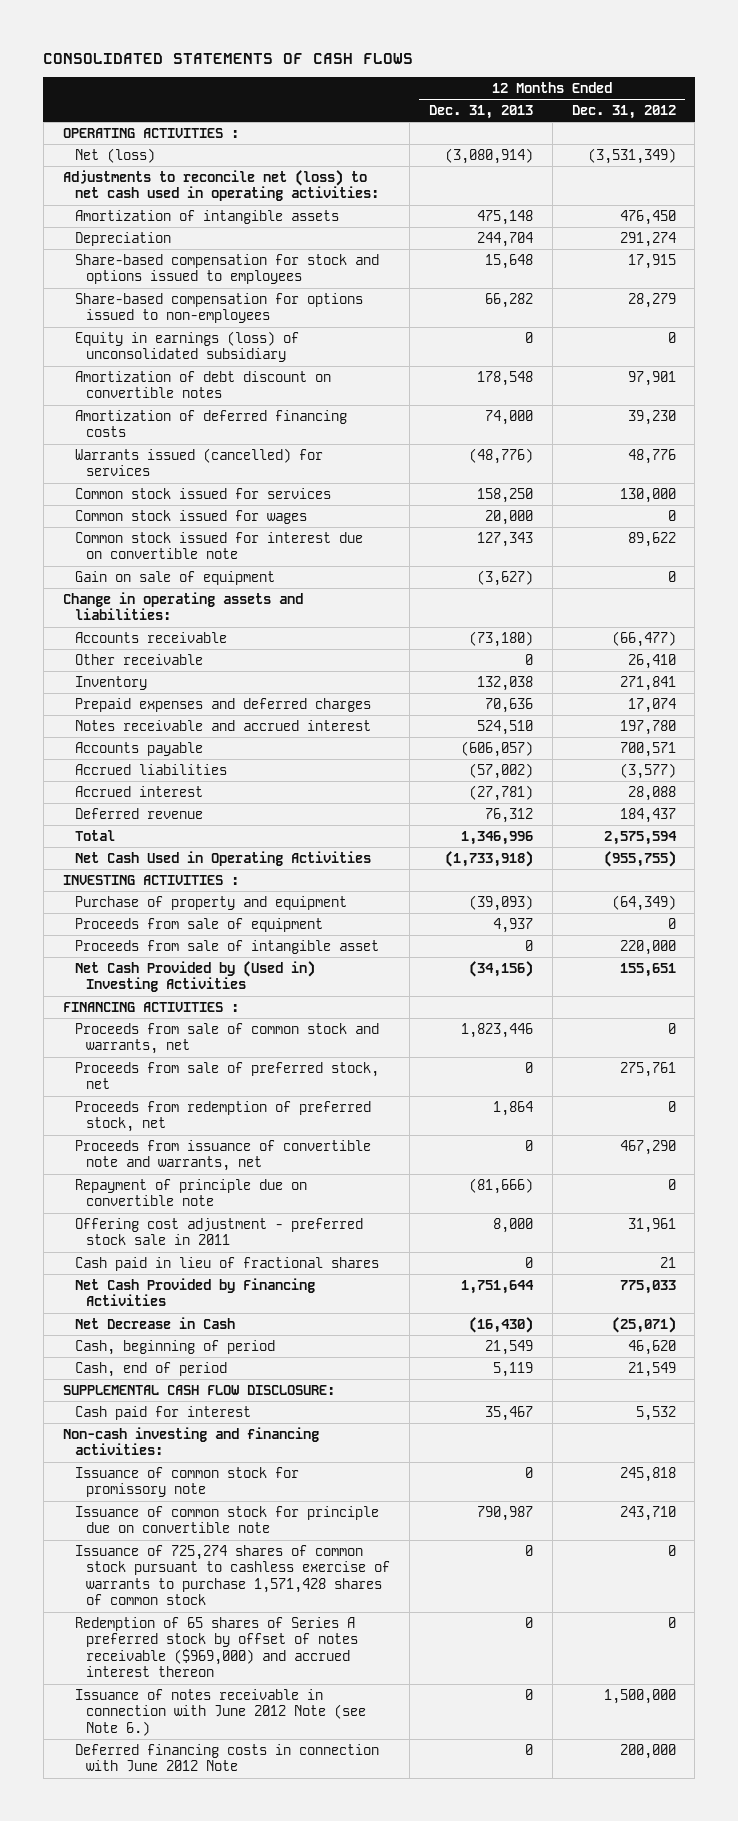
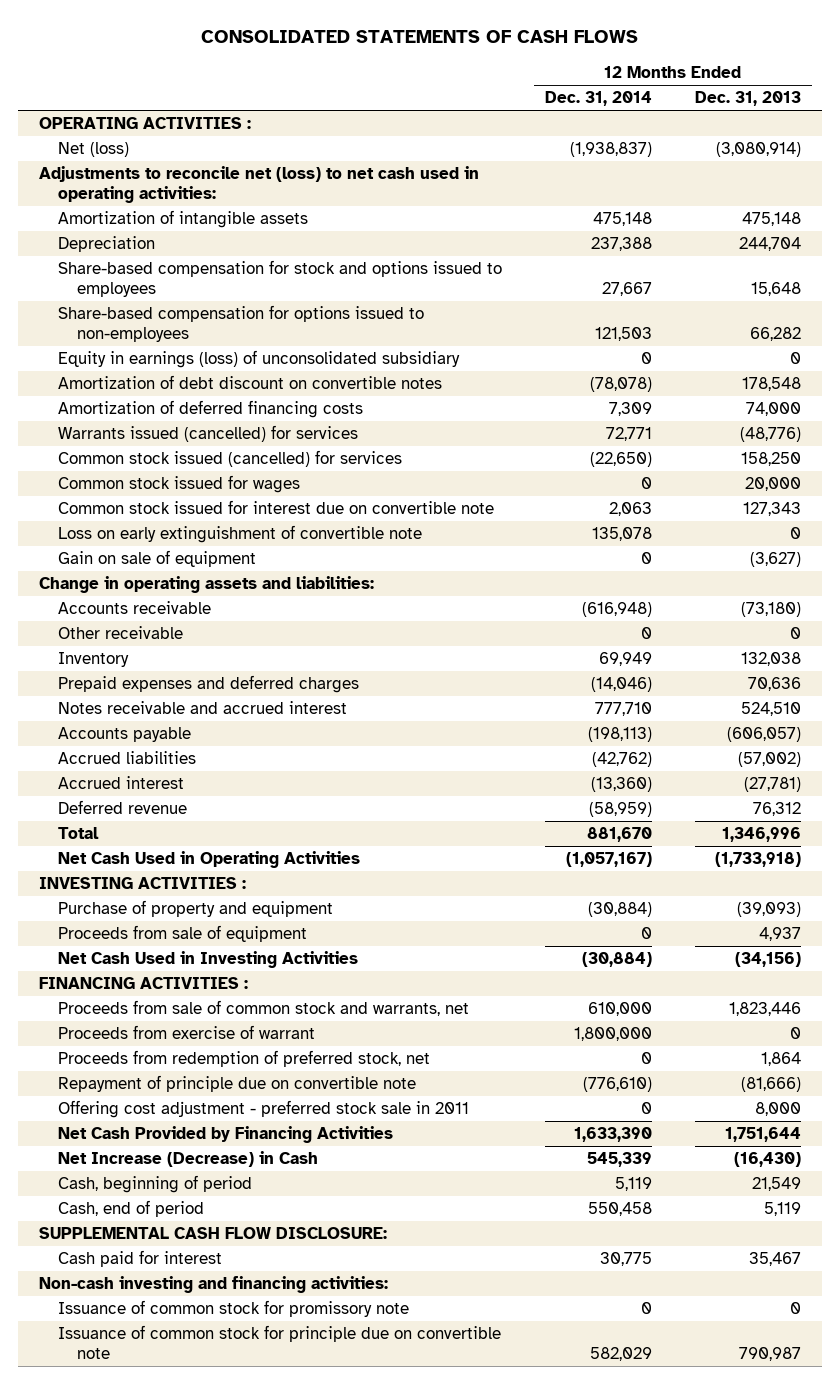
[571,104,676,119] Dec. 31, 2012 -> none
none -> [545,91,653,107] Dec. 31, 2014
[74,487,331,499] Common stock issued for services -> [58,450,403,468] Common stock issued (cancelled) for services
none -> [58,525,423,544] Loss on early extinguishment of convertible note
[74,939,379,954] Proceeds from sale of intangible asset -> none
[74,960,315,993] Net Cash Provided by (Used in) Investing Activities -> [58,951,359,969] Net Cash Used in Investing Activities
[74,1061,379,1090] Proceeds from sale of preferred stock, net -> none
none -> [58,1025,316,1040] Proceeds from exercise of warrant
[74,1139,371,1172] Proceeds from issuance of convertible note and warrants, net -> none
[74,1256,379,1271] Cash paid in lieu of fractional shares -> none
[74,1316,235,1329] Net Decrease in Cash -> [58,1151,319,1168] Net Increase (Decrease) in Cash
[74,1544,391,1606] Issuance of 725,274 shares of common stock pursuant to cashless exercise of warrants to purchase 1,571,428 shares of common stock -> none
[74,1616,359,1678] Redemption of 65 shares of Series A preferred stock by offset of notes receivable ($969,000) and accrued interest thereon -> none
[74,1688,367,1736] Issuance of notes receivable in connection with June 2012 Note (see Note 6.) -> none
[74,1743,379,1773] Deferred financing costs in connection with June 2012 Note -> none

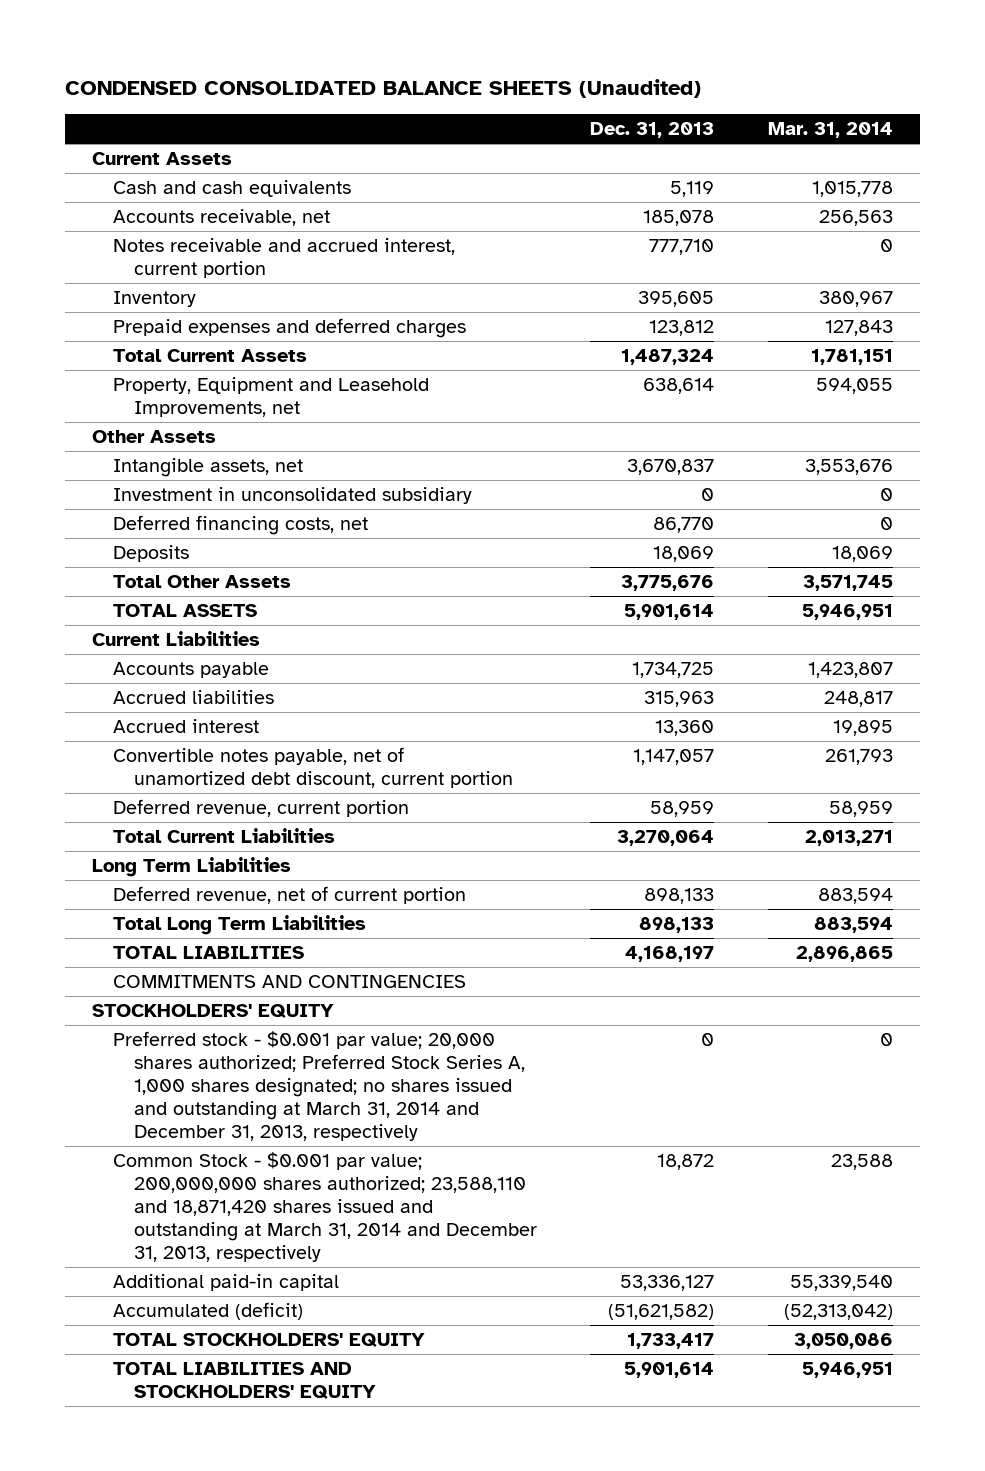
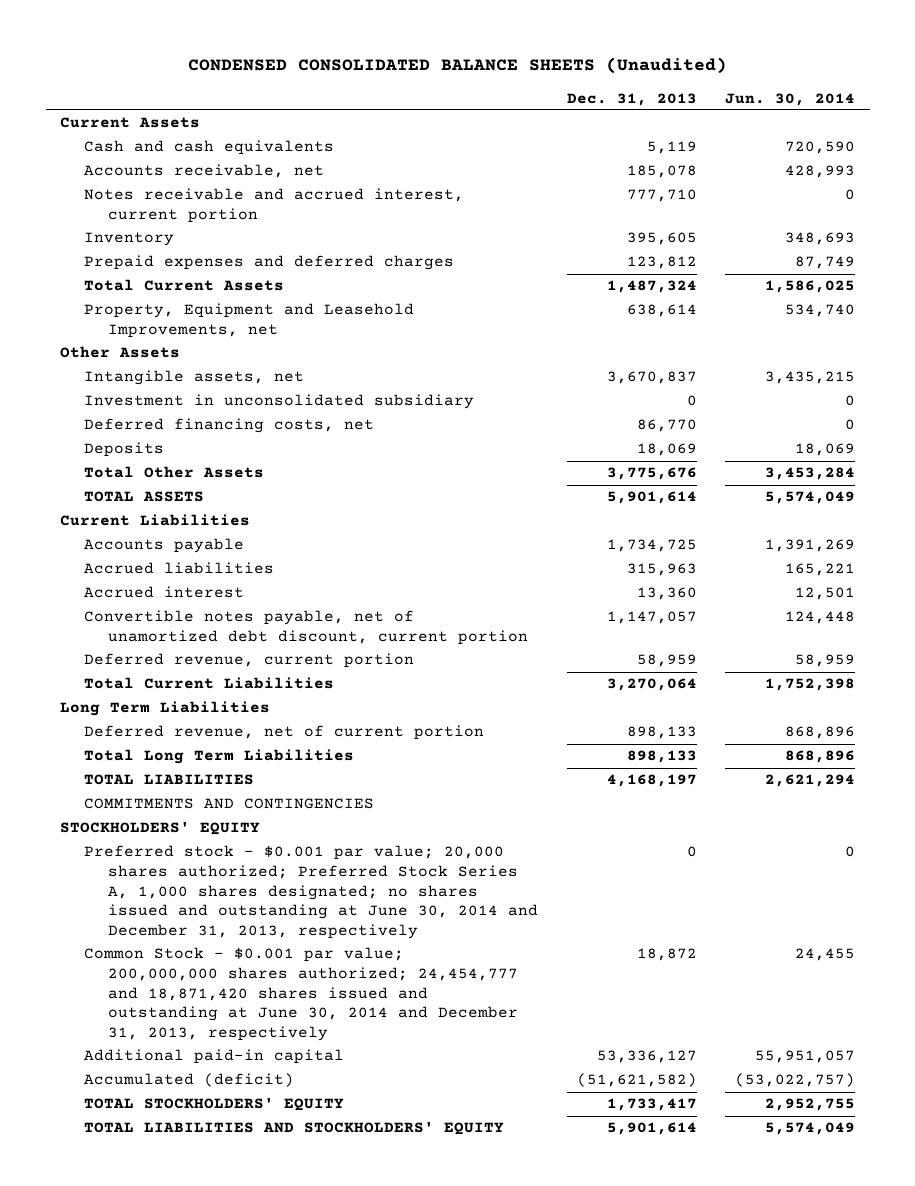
[768,122,894,139] Mar. 31, 2014 -> none
none -> [725,92,856,106] Jun. 30, 2014
[112,1030,525,1142] Preferred stock - $0.001 par value; 20,000 shares authorized; Preferred Stock Series A, 1,000 shares designated; no shares issued and outstanding at March 31, 2014 and December 31, 2013, respectively -> [84,845,539,939] Preferred stock - $0.001 par value; 20,000 shares authorized; Preferred Stock Series A, 1,000 shares designated; no shares issued and outstanding at June 30, 2014 and December 31, 2013, respectively
[112,1151,537,1263] Common Stock - $0.001 par value; 200,000,000 shares authorized; 23,588,110 and 18,871,420 shares issued and outstanding at March 31, 2014 and December 31, 2013, respectively -> [84,947,519,1041] Common Stock - $0.001 par value; 200,000,000 shares authorized; 24,454,777 and 18,871,420 shares issued and outstanding at June 30, 2014 and December 31, 2013, respectively

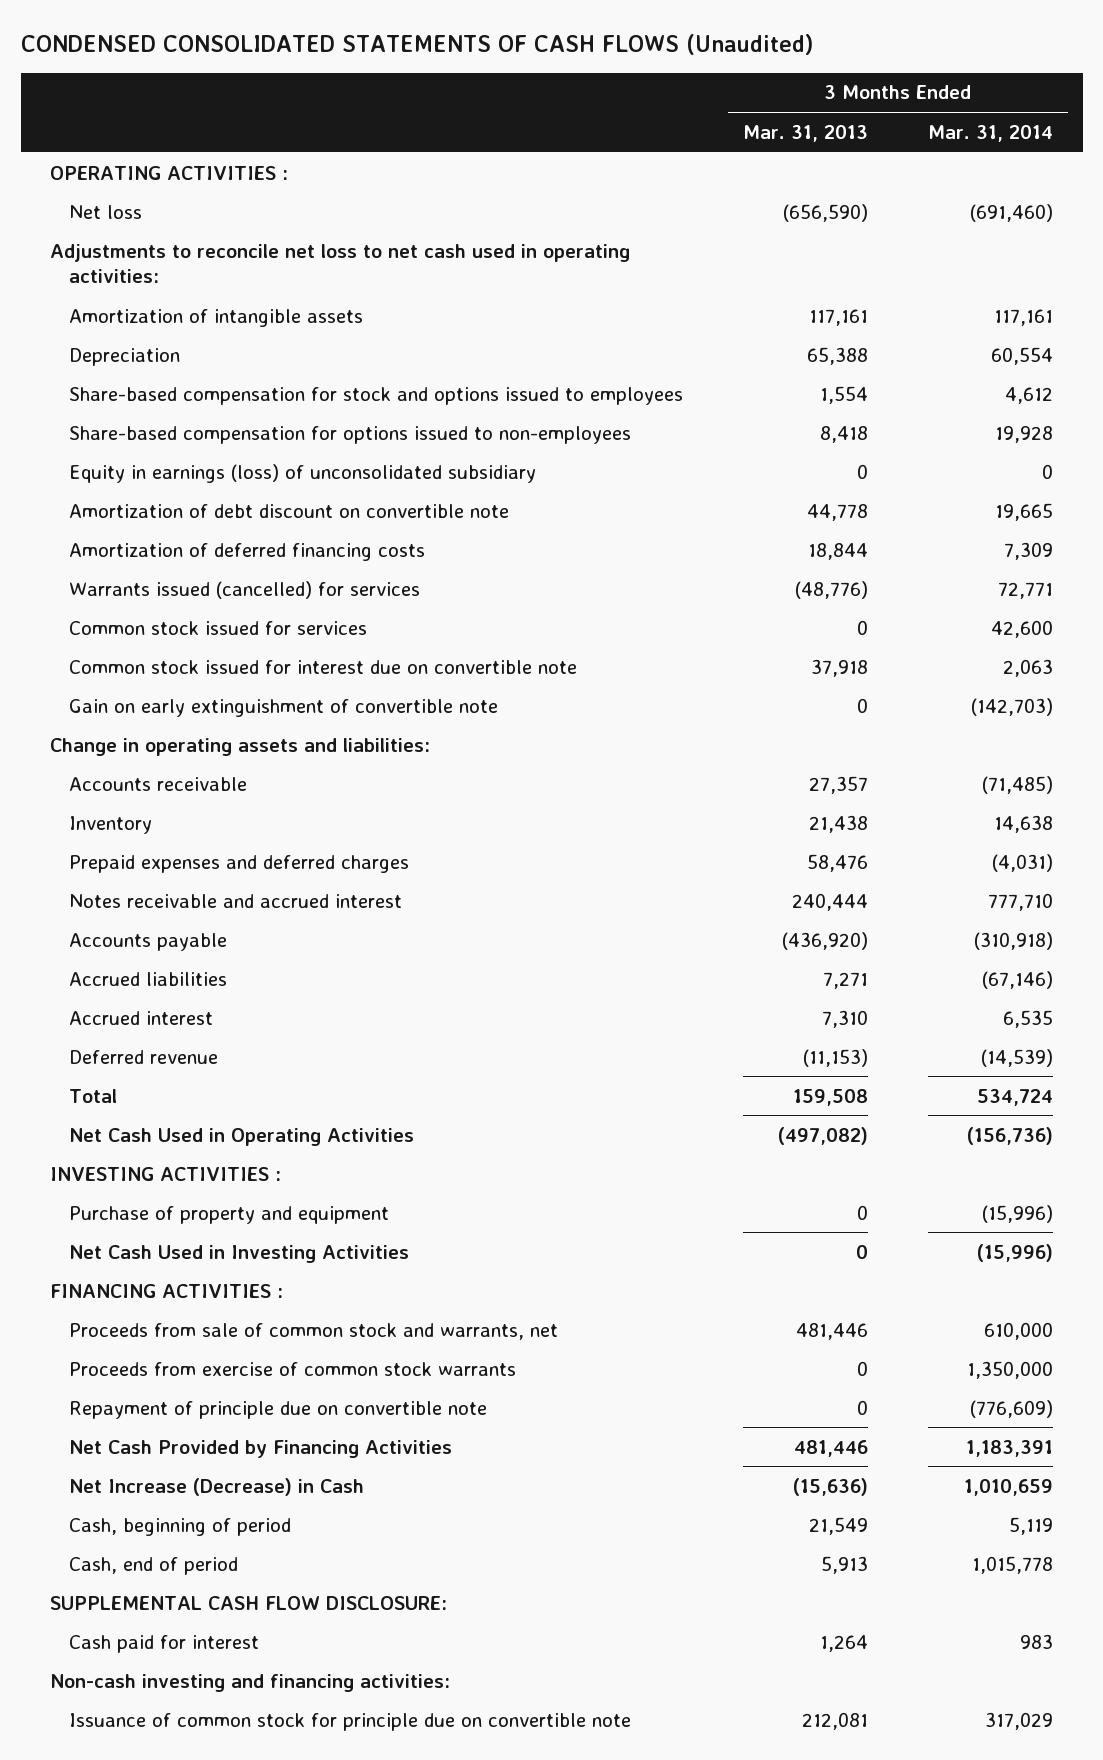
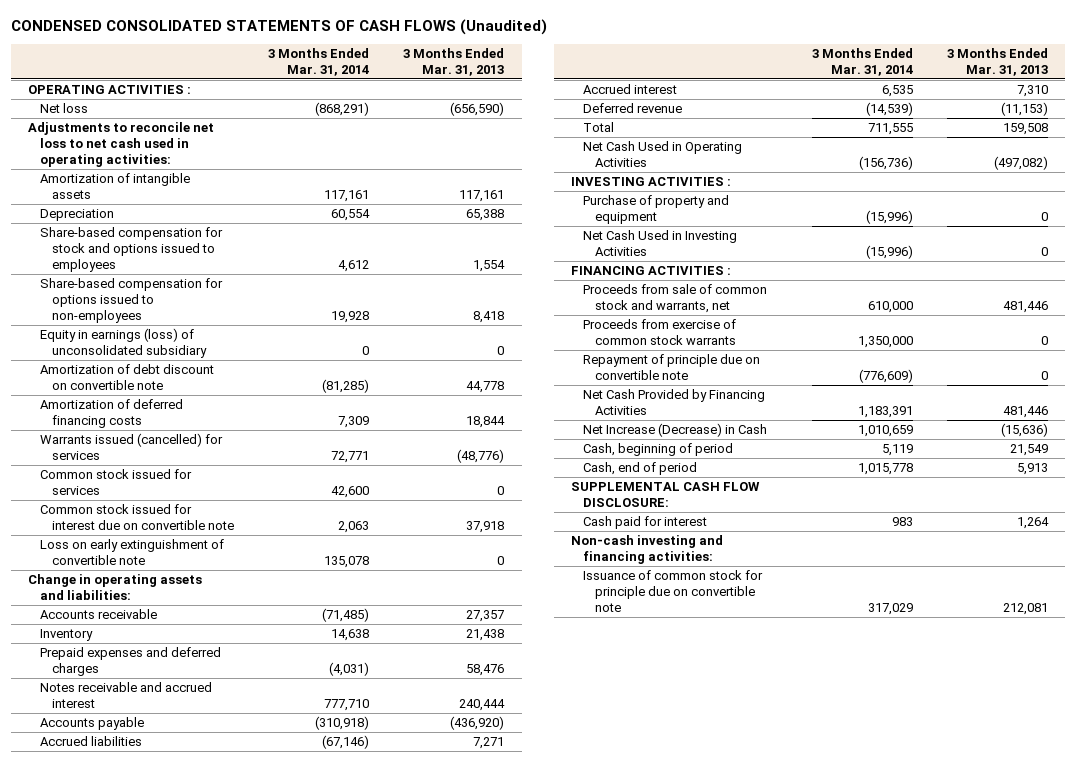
[969,203,1053,222] (691,460) -> [315,102,370,117] (868,291)
[994,502,1053,521] 19,665 -> [322,378,370,393] (81,285)
[69,698,499,717] Gain on early extinguishment of convertible note -> [39,539,224,565] Loss on early extinguishment of convertible note
[970,697,1053,716] (142,703) -> [324,555,370,568] 135,078
[976,1088,1053,1106] 534,724 -> [867,123,913,136] 711,555

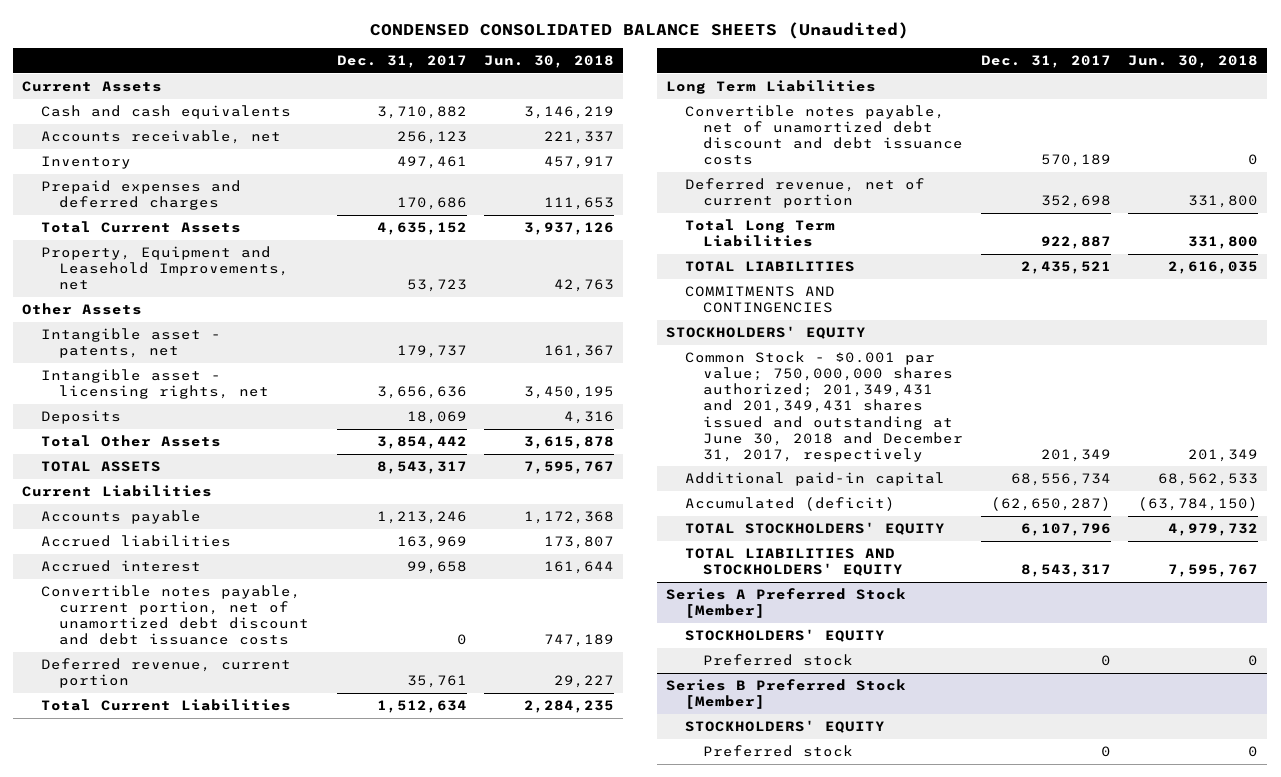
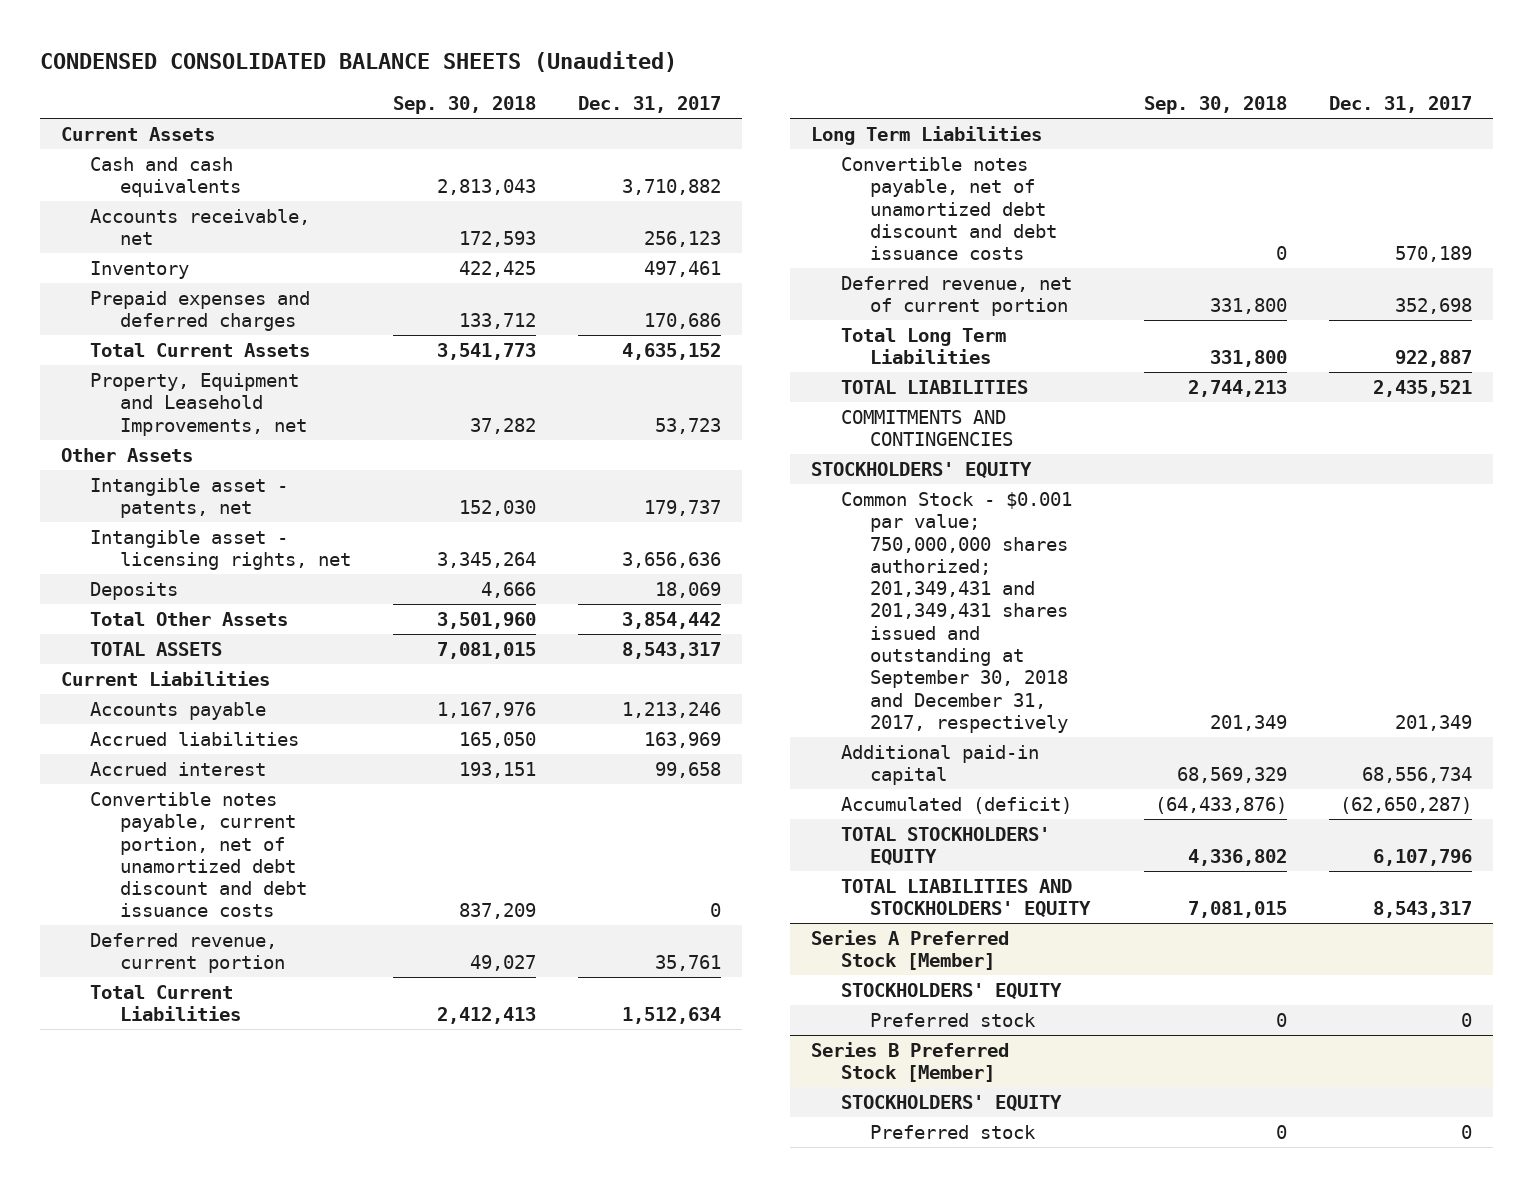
[484,55,615,69] Jun. 30, 2018 -> none
none -> [393,96,537,115] Sep. 30, 2018
[684,351,964,462] Common Stock - $0.001 par value; 750,000,000 shares authorized; 201,349,431 and 201,349,431 shares issued and outstanding at June 30, 2018 and December 31, 2017, respectively -> [840,491,1072,734] Common Stock - $0.001 par value; 750,000,000 shares authorized; 201,349,431 and 201,349,431 shares issued and outstanding at September 30, 2018 and December 31, 2017, respectively

